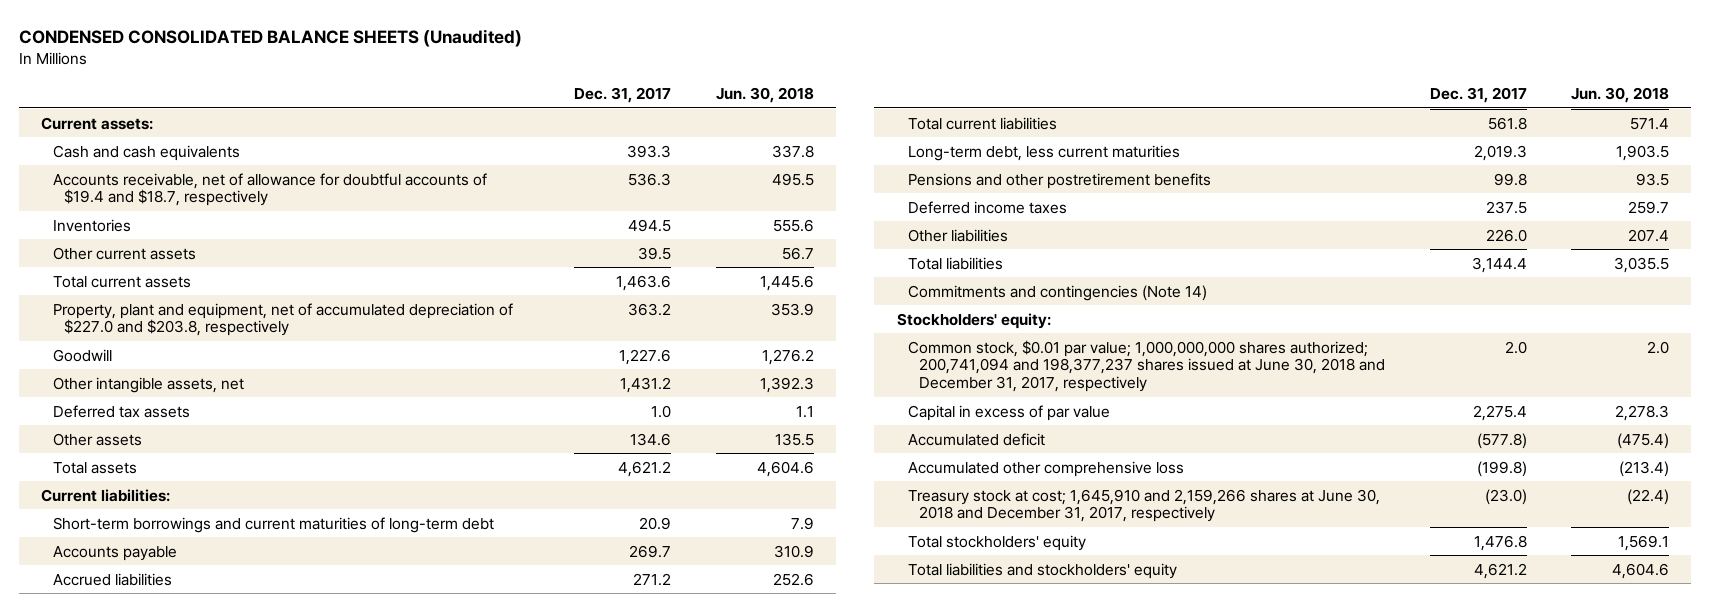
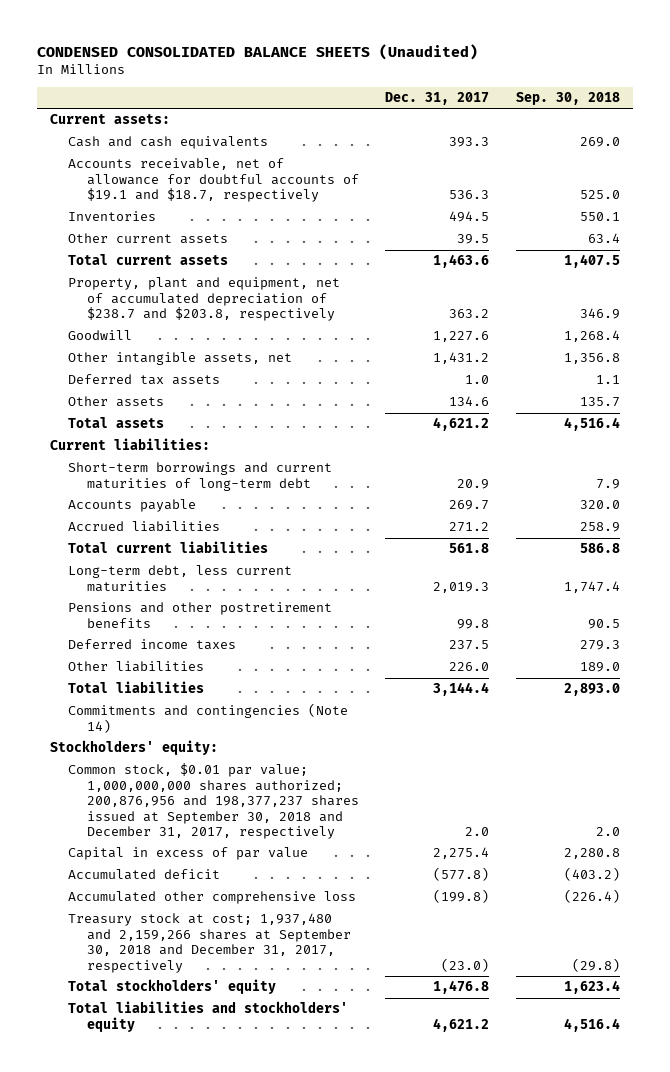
[715,86,814,103] Jun. 30, 2018 -> none
none -> [516,91,621,105] Sep. 30, 2018
[52,172,487,207] Accounts receivable, net of allowance for doubtful accounts of $19.4 and $18.7, respectively -> [68,158,359,203] Accounts receivable, net of allowance for doubtful accounts of $19.1 and $18.7, respectively
[52,302,513,337] Property, plant and equipment, net of accumulated depreciation of $227.0 and $203.8, respectively -> [68,277,341,322] Property, plant and equipment, net of accumulated depreciation of $238.7 and $203.8, respectively
[907,339,1386,393] Common stock, $0.01 par value; 1,000,000,000 shares authorized; 200,741,094 and 198,377,237 shares issued at June 30, 2018 and December 31, 2017, respectively -> [68,763,359,840] Common stock, $0.01 par value; 1,000,000,000 shares authorized; 200,876,956 and 198,377,237 shares issued at September 30, 2018 and December 31, 2017, respectively
[907,488,1380,523] Treasury stock at cost; 1,645,910 and 2,159,266 shares at June 30, 2018 and December 31, 2017, respectively -> [68,913,351,973] Treasury stock at cost; 1,937,480 and 2,159,266 shares at September 30, 2018 and December 31, 2017, respectively

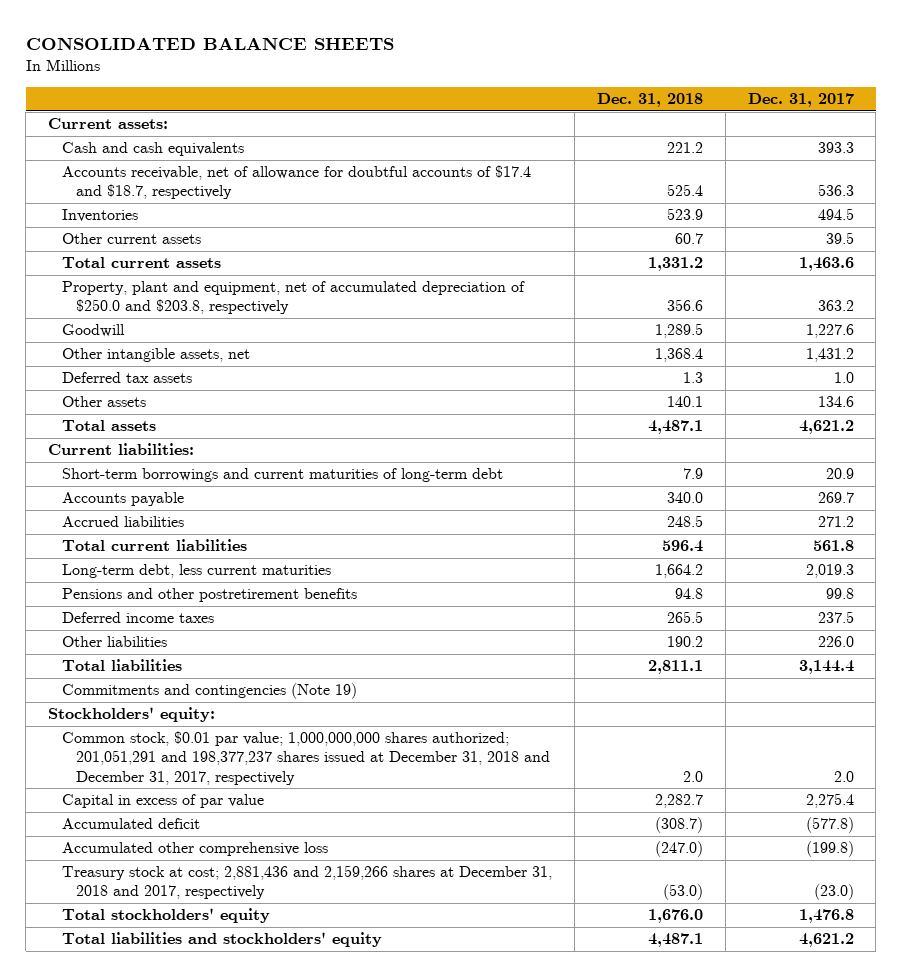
[36,43,478,60] CONDENSED CONSOLIDATED BALANCE SHEETS (Unaudited) -> [25,37,394,51] CONSOLIDATED BALANCE SHEETS
[516,91,621,105] Sep. 30, 2018 -> none
none -> [596,93,703,108] Dec. 31, 2018
[68,158,359,203] Accounts receivable, net of allowance for doubtful accounts of $19.1 and $18.7, respectively -> [61,165,531,200] Accounts receivable, net of allowance for doubtful accounts of $17.4 and $18.7, respectively
[68,277,341,322] Property, plant and equipment, net of accumulated depreciation of $238.7 and $203.8, respectively -> [61,281,525,315] Property, plant and equipment, net of accumulated depreciation of $250.0 and $203.8, respectively
[68,703,349,733] Commitments and contingencies (Note 14) -> [61,683,357,700] Commitments and contingencies (Note 19)
[68,763,359,840] Common stock, $0.01 par value; 1,000,000,000 shares authorized; 200,876,956 and 198,377,237 shares issued at September 30, 2018 and December 31, 2017, respectively -> [61,731,550,785] Common stock, $0.01 par value; 1,000,000,000 shares authorized; 201,051,291 and 198,377,237 shares issued at December 31, 2018 and December 31, 2017, respectively
[68,913,351,973] Treasury stock at cost; 1,937,480 and 2,159,266 shares at September 30, 2018 and December 31, 2017, respectively -> [61,865,552,900] Treasury stock at cost; 2,881,436 and 2,159,266 shares at December 31, 2018 and 2017, respectively

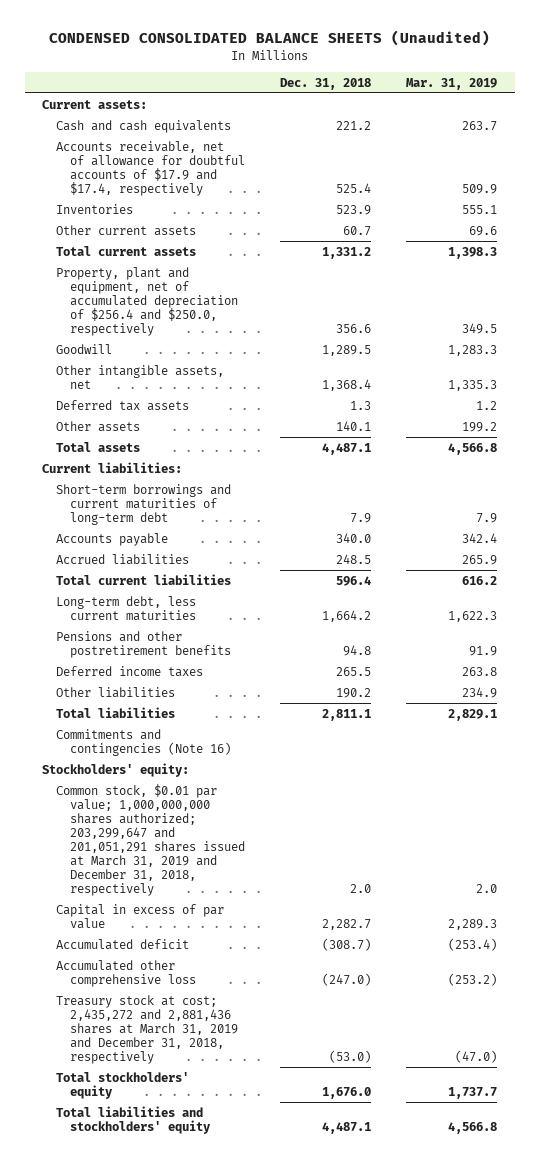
[25,37,394,51] CONSOLIDATED BALANCE SHEETS -> [48,30,490,47] CONDENSED CONSOLIDATED BALANCE SHEETS (Unaudited)
[747,93,854,108] Dec. 31, 2017 -> none
none -> [405,77,497,90] Mar. 31, 2019
[61,165,531,200] Accounts receivable, net of allowance for doubtful accounts of $17.4 and $18.7, respectively -> [55,140,245,196] Accounts receivable, net of allowance for doubtful accounts of $17.9 and $17.4, respectively
[61,281,525,315] Property, plant and equipment, net of accumulated depreciation of $250.0 and $203.8, respectively -> [55,266,238,336] Property, plant and equipment, net of accumulated depreciation of $256.4 and $250.0, respectively
[61,683,357,700] Commitments and contingencies (Note 19) -> [55,728,231,756] Commitments and contingencies (Note 16)
[61,731,550,785] Common stock, $0.01 par value; 1,000,000,000 shares authorized; 201,051,291 and 198,377,237 shares issued at December 31, 2018 and December 31, 2017, respectively -> [55,783,245,897] Common stock, $0.01 par value; 1,000,000,000 shares authorized; 203,299,647 and 201,051,291 shares issued at March 31, 2019 and December 31, 2018, respectively
[61,865,552,900] Treasury stock at cost; 2,881,436 and 2,159,266 shares at December 31, 2018 and 2017, respectively -> [55,994,238,1064] Treasury stock at cost; 2,435,272 and 2,881,436 shares at March 31, 2019 and December 31, 2018, respectively

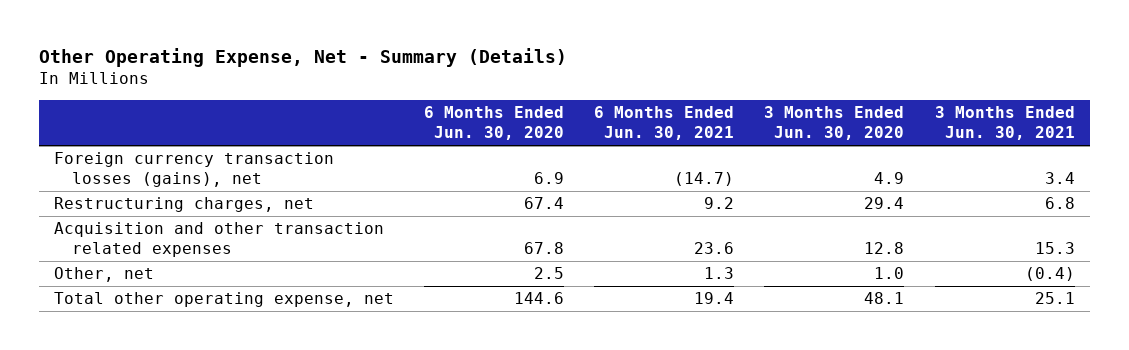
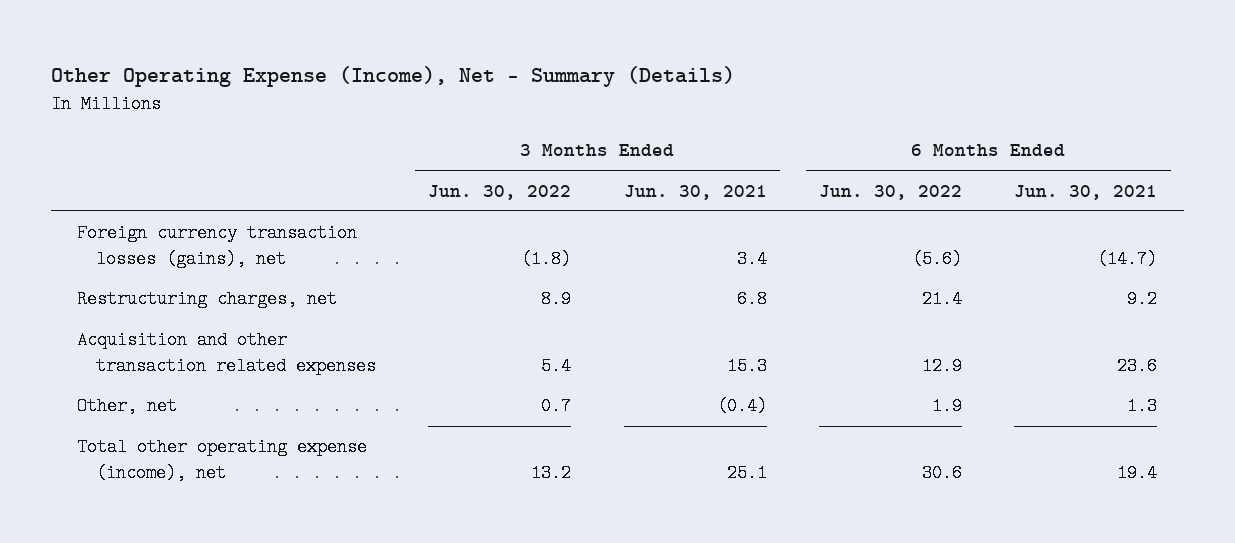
[39,48,568,68] Other Operating Expense, Net - Summary (Details) -> [50,66,735,88] Other Operating Expense (Income), Net - Summary (Details)
[424,106,565,141] 6 Months Ended Jun. 30, 2020 -> none
[764,106,905,141] 3 Months Ended Jun. 30, 2020 -> none
none -> [428,184,572,200] Jun. 30, 2022
none -> [818,184,962,200] Jun. 30, 2022
[54,292,395,308] Total other operating expense, net -> [77,438,368,483] Total other operating expense (income), net

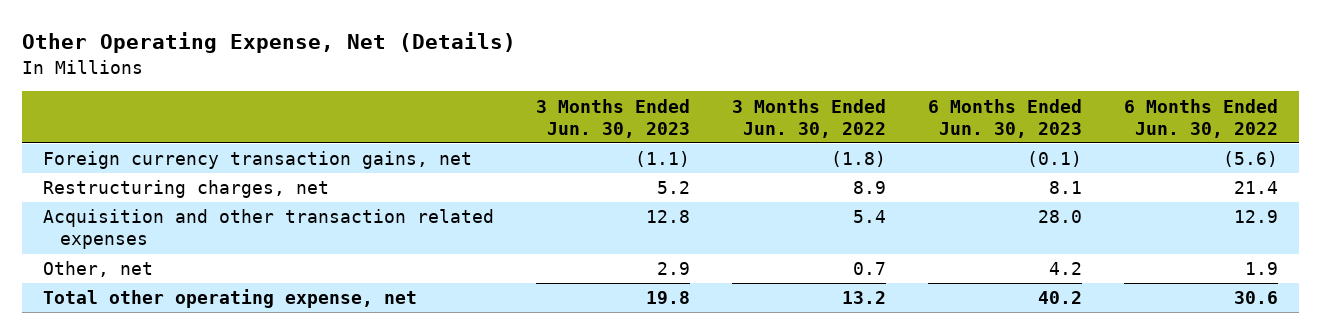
[50,66,735,88] Other Operating Expense (Income), Net - Summary (Details) -> [21,32,516,54] Other Operating Expense, Net (Details)
[623,184,767,200] Jun. 30, 2021 -> none
[1014,184,1158,200] Jun. 30, 2021 -> none
none -> [535,98,690,138] 3 Months Ended Jun. 30, 2023
none -> [927,98,1082,138] 6 Months Ended Jun. 30, 2023
[77,224,358,269] Foreign currency transaction losses (gains), net -> [42,151,472,170] Foreign currency transaction gains, net
[77,438,368,483] Total other operating expense (income), net -> [42,289,417,309] Total other operating expense, net

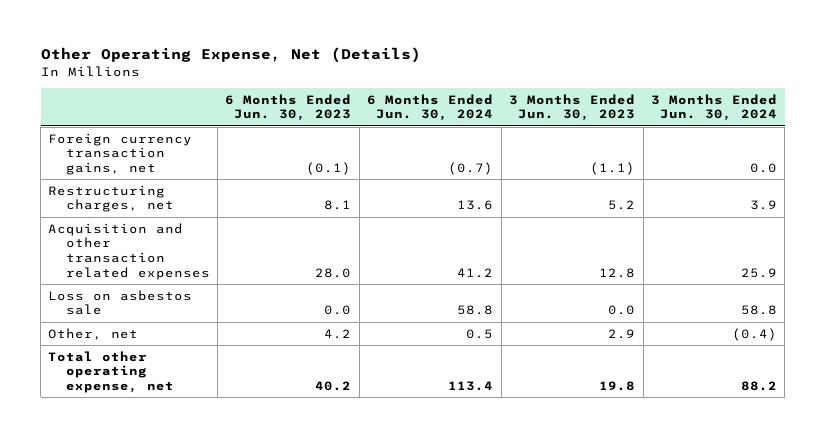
[731,98,886,138] 3 Months Ended Jun. 30, 2022 -> none
[1123,98,1278,138] 6 Months Ended Jun. 30, 2022 -> none
none -> [367,93,494,122] 6 Months Ended Jun. 30, 2024
none -> [650,93,777,122] 3 Months Ended Jun. 30, 2024
none -> [48,289,193,316] Loss on asbestos sale

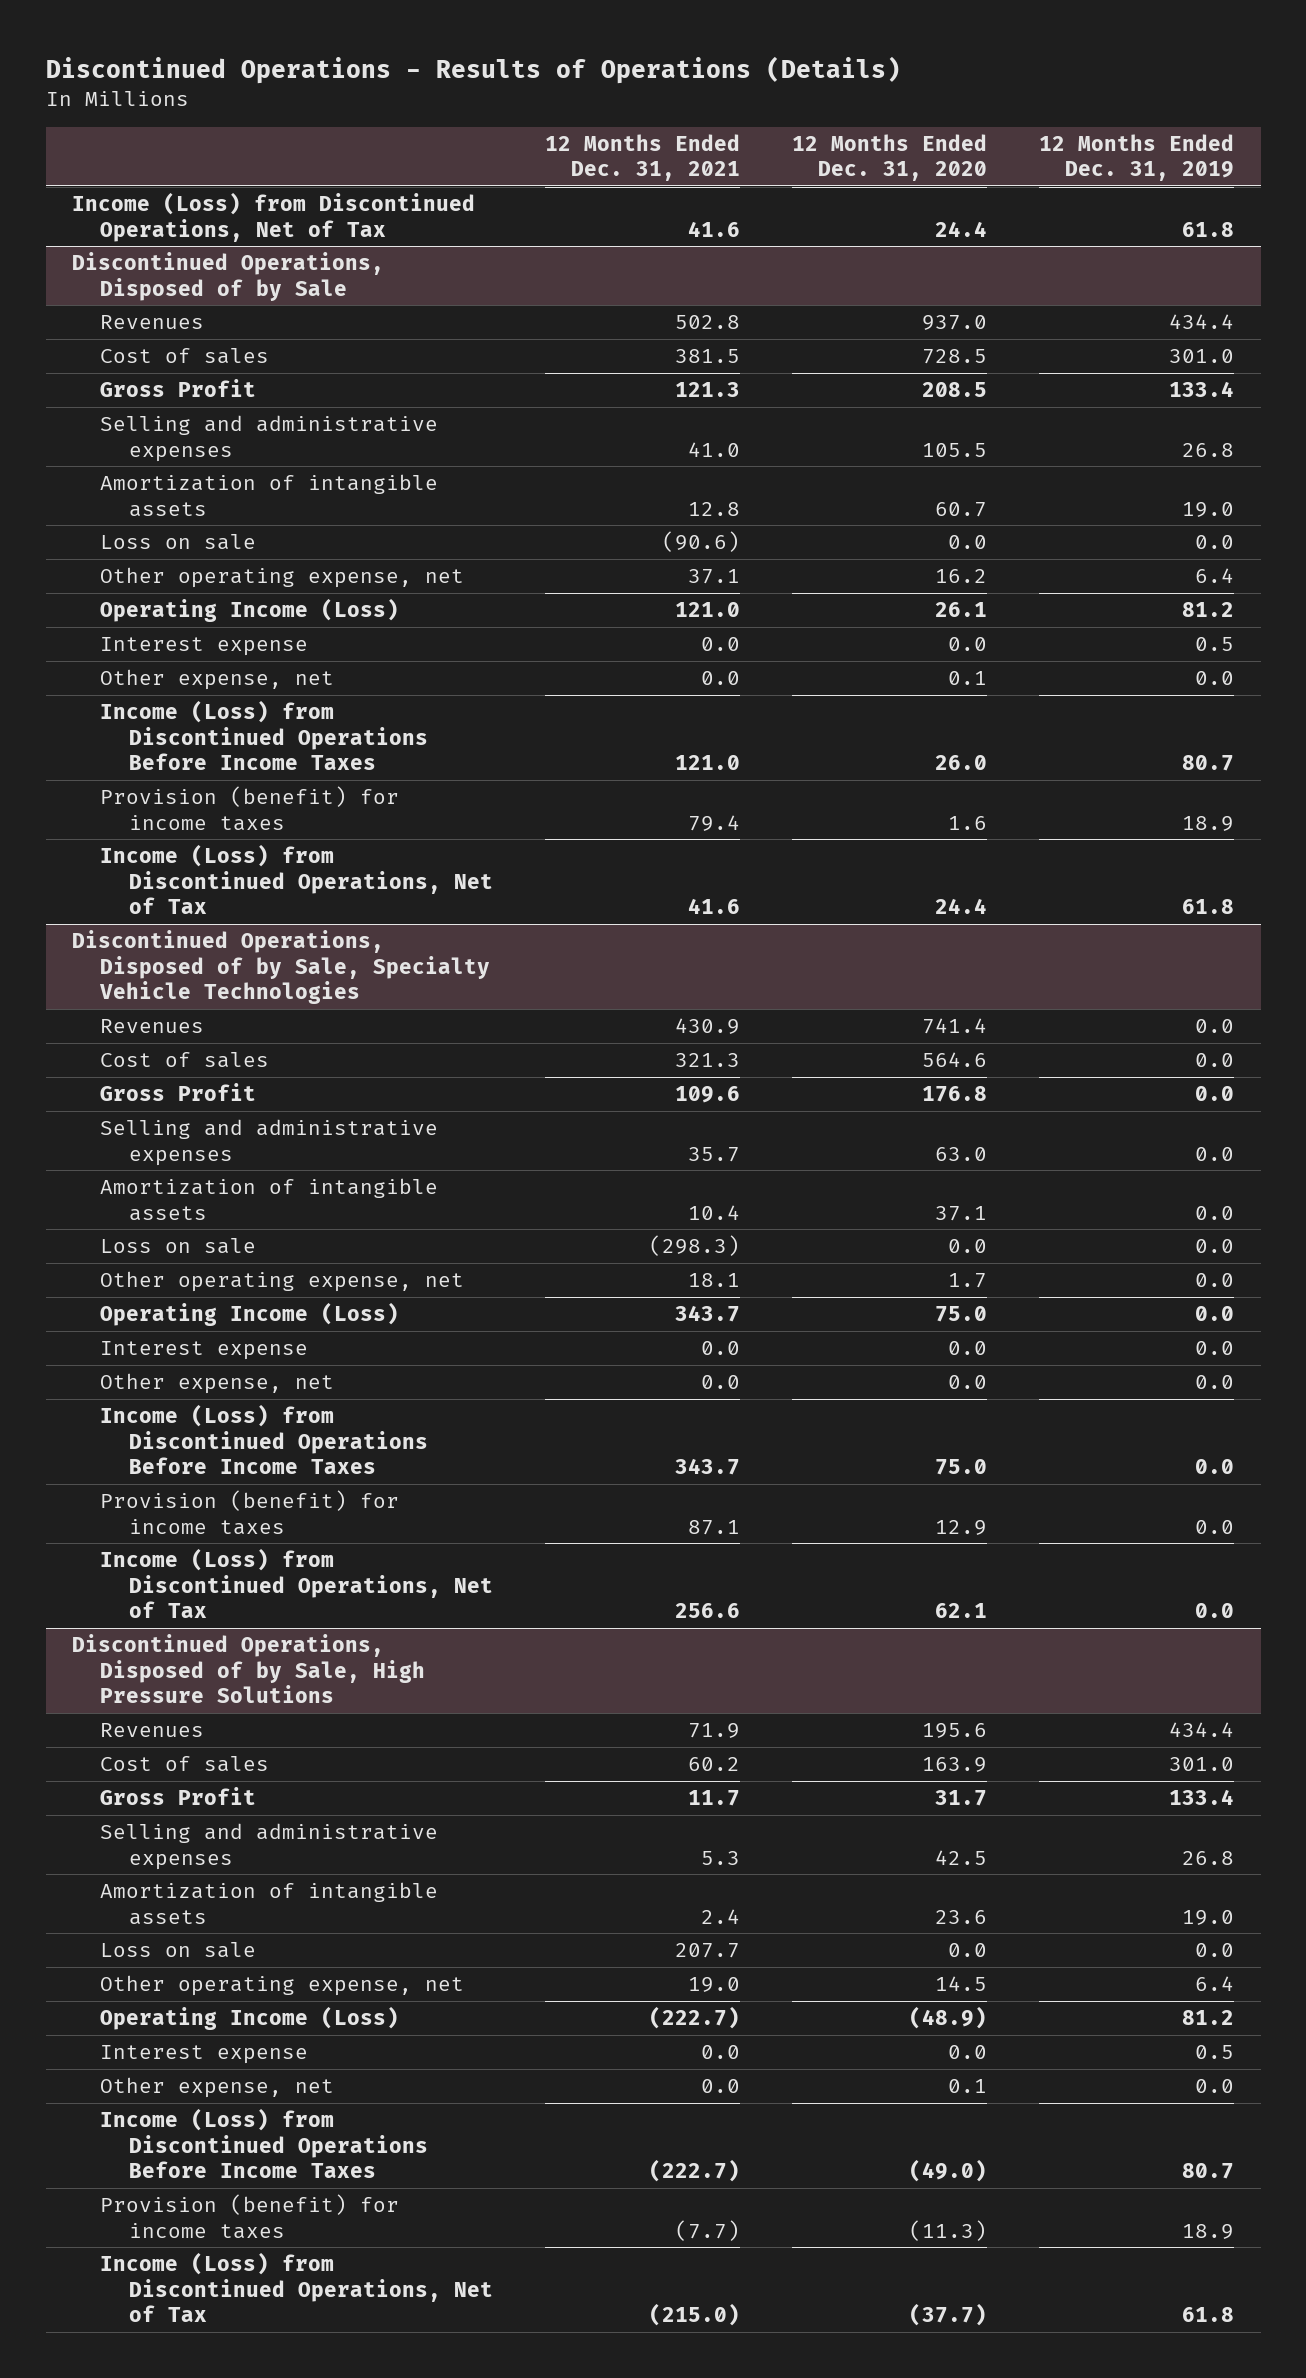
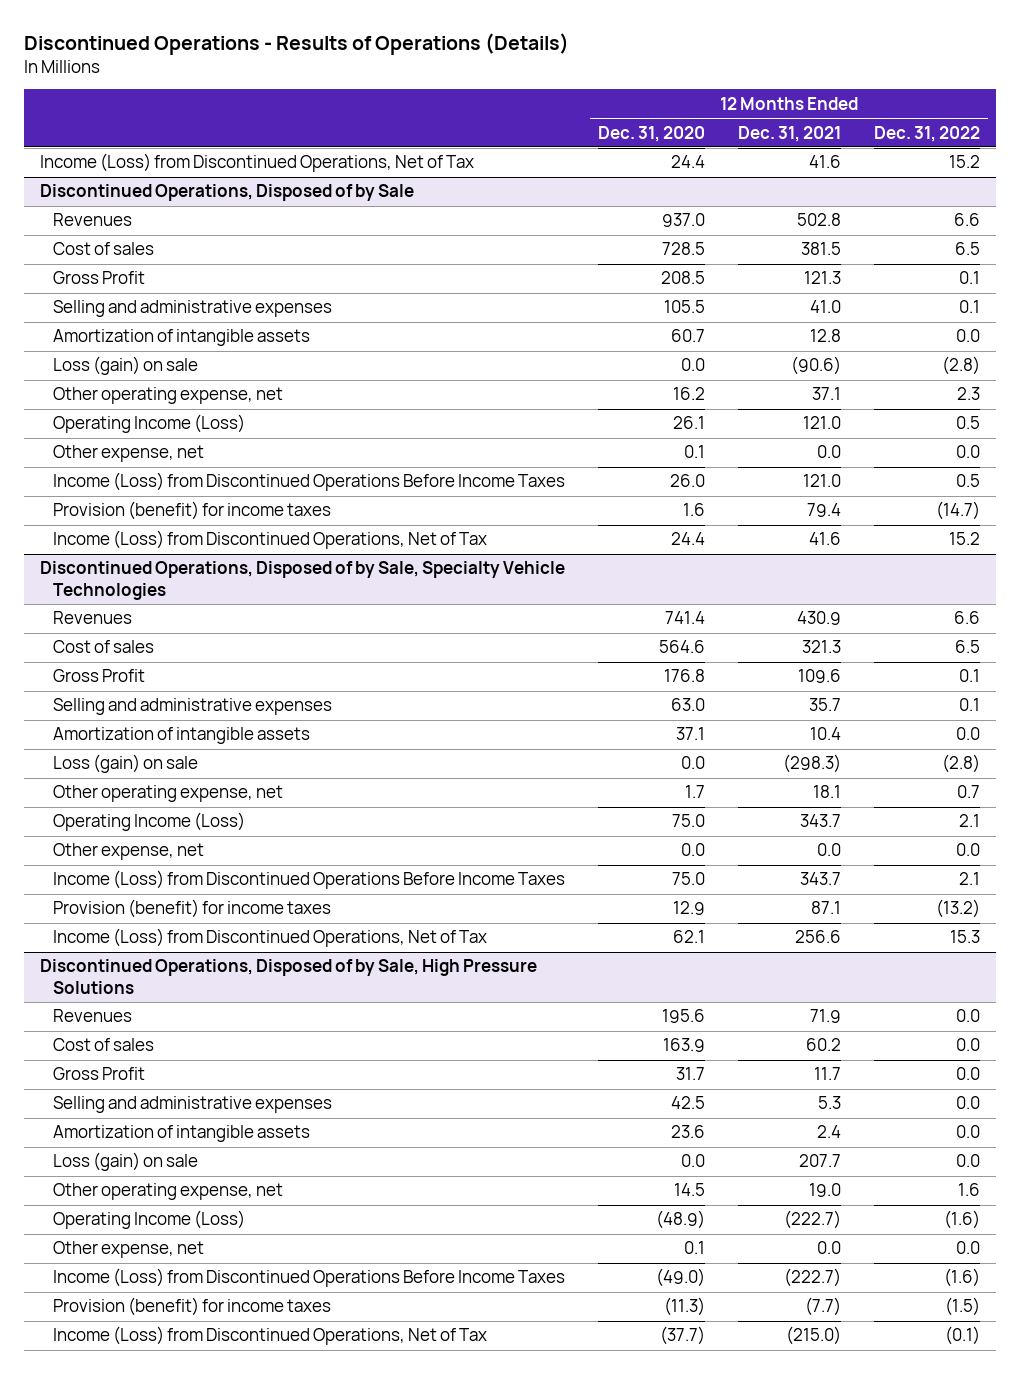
[1039,133,1235,182] 12 Months Ended Dec. 31, 2019 -> none
none -> [873,125,980,142] Dec. 31, 2022
[100,534,257,551] Loss on sale -> [52,356,198,376] Loss (gain) on sale
[100,637,309,657] Interest expense -> none
[100,1238,257,1255] Loss on sale -> [52,754,198,774] Loss (gain) on sale
[100,1341,309,1361] Interest expense -> none
[100,1942,257,1959] Loss on sale -> [52,1152,198,1172] Loss (gain) on sale
[100,2045,309,2065] Interest expense -> none

